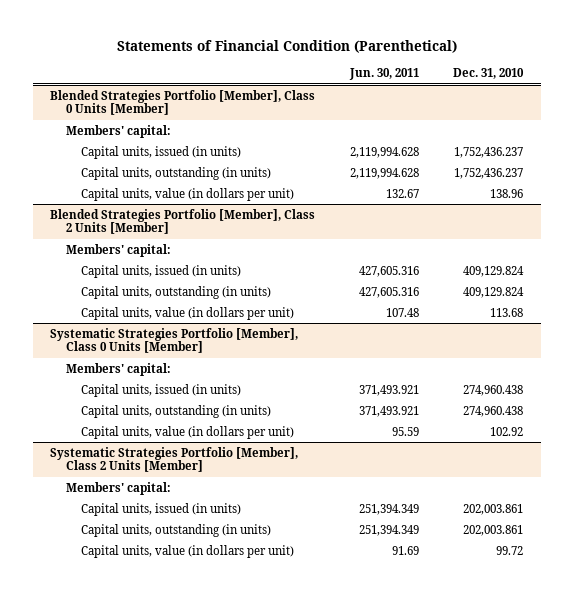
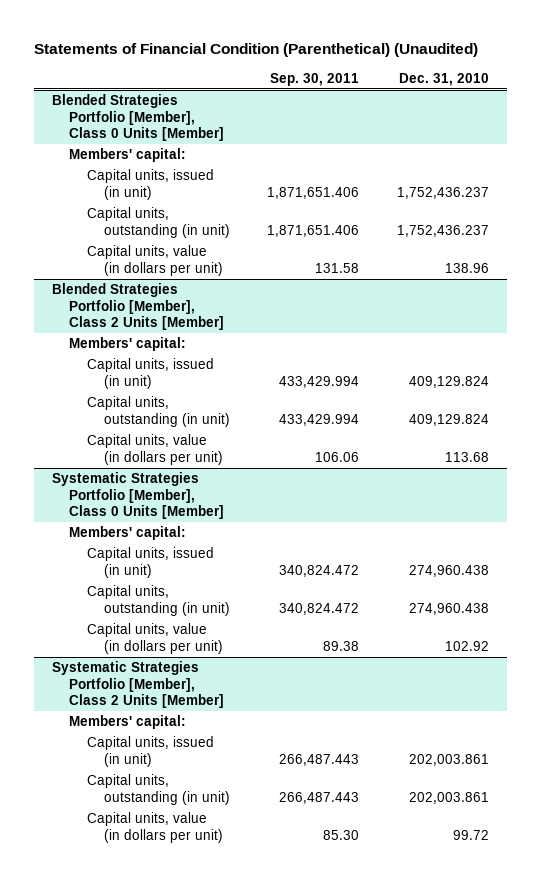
[116,40,457,54] Statements of Financial Condition (Parenthetical) -> [33,43,478,58] Statements of Financial Condition (Parenthetical) (Unaudited)
[348,68,419,81] Jun. 30, 2011 -> none
none -> [270,72,360,86] Sep. 30, 2011
[81,145,242,159] Capital units, issued (in units) -> [86,169,214,200] Capital units, issued (in unit)
[81,166,272,180] Capital units, outstanding (in units) -> [86,207,230,238] Capital units, outstanding (in unit)
[81,264,242,278] Capital units, issued (in units) -> [86,358,214,389] Capital units, issued (in unit)
[81,285,272,299] Capital units, outstanding (in units) -> [86,396,230,427] Capital units, outstanding (in unit)
[81,383,242,397] Capital units, issued (in units) -> [86,547,214,578] Capital units, issued (in unit)
[81,404,272,418] Capital units, outstanding (in units) -> [86,585,230,616] Capital units, outstanding (in unit)
[81,502,242,516] Capital units, issued (in units) -> [86,736,214,767] Capital units, issued (in unit)
[81,523,272,537] Capital units, outstanding (in units) -> [86,774,230,805] Capital units, outstanding (in unit)

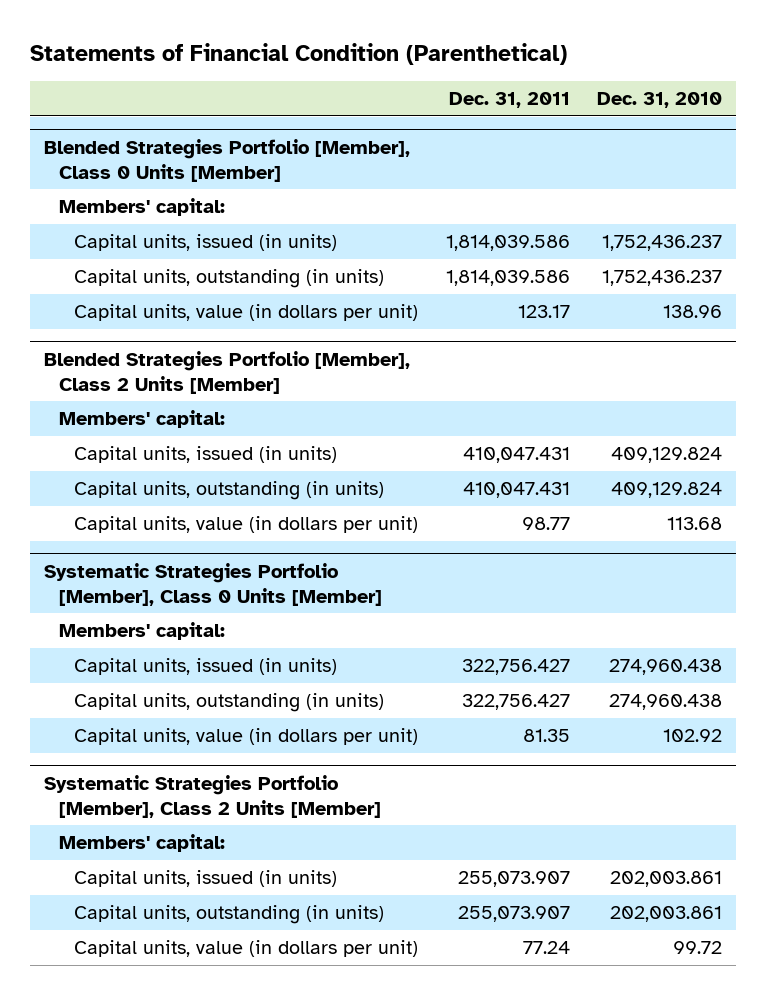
[33,43,478,58] Statements of Financial Condition (Parenthetical) (Unaudited) -> [29,42,567,65] Statements of Financial Condition (Parenthetical)
[270,72,360,86] Sep. 30, 2011 -> none
none -> [448,92,570,109] Dec. 31, 2011
[86,169,214,200] Capital units, issued (in unit) -> [73,234,337,252] Capital units, issued (in units)
[86,207,230,238] Capital units, outstanding (in unit) -> [73,269,384,289] Capital units, outstanding (in units)
[86,358,214,389] Capital units, issued (in unit) -> [73,446,337,464] Capital units, issued (in units)
[86,396,230,427] Capital units, outstanding (in unit) -> [73,481,384,501] Capital units, outstanding (in units)
[86,547,214,578] Capital units, issued (in unit) -> [73,658,337,676] Capital units, issued (in units)
[86,585,230,616] Capital units, outstanding (in unit) -> [73,693,384,713] Capital units, outstanding (in units)
[86,736,214,767] Capital units, issued (in unit) -> [73,870,337,888] Capital units, issued (in units)
[86,774,230,805] Capital units, outstanding (in unit) -> [73,905,384,925] Capital units, outstanding (in units)

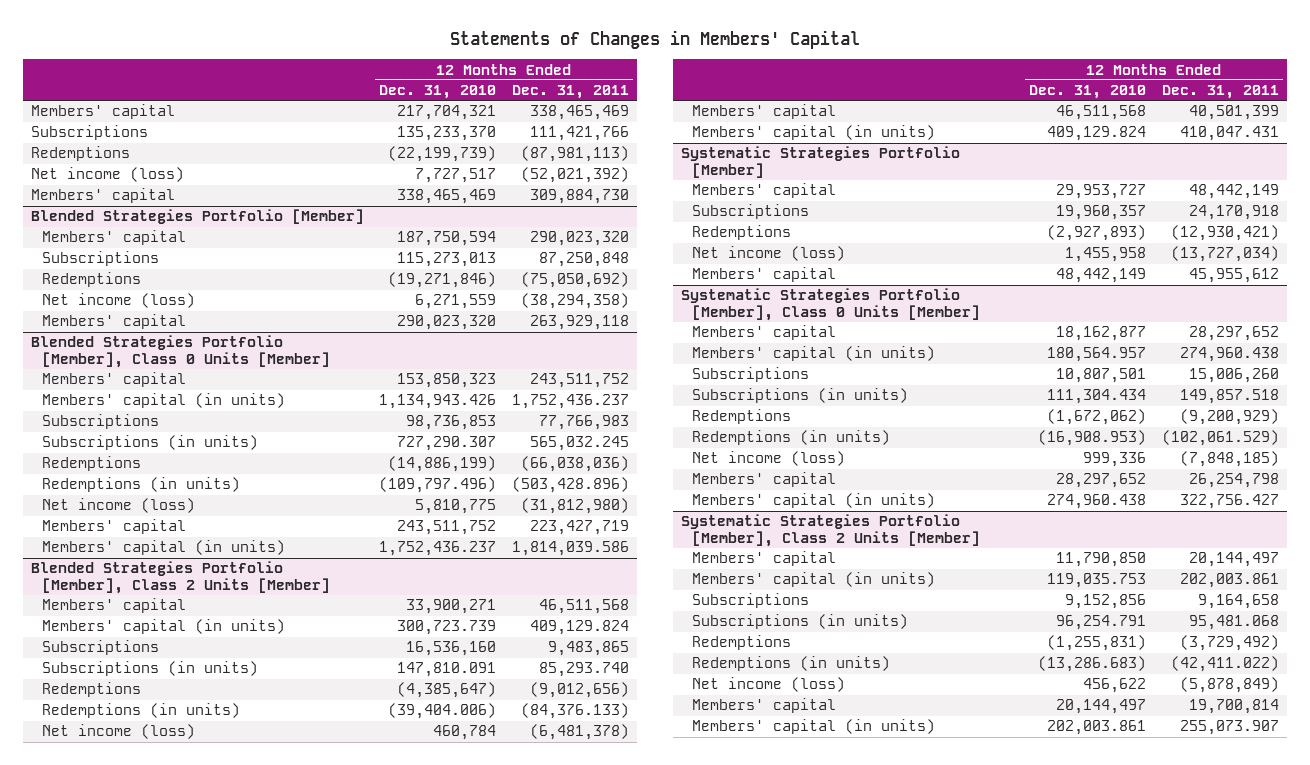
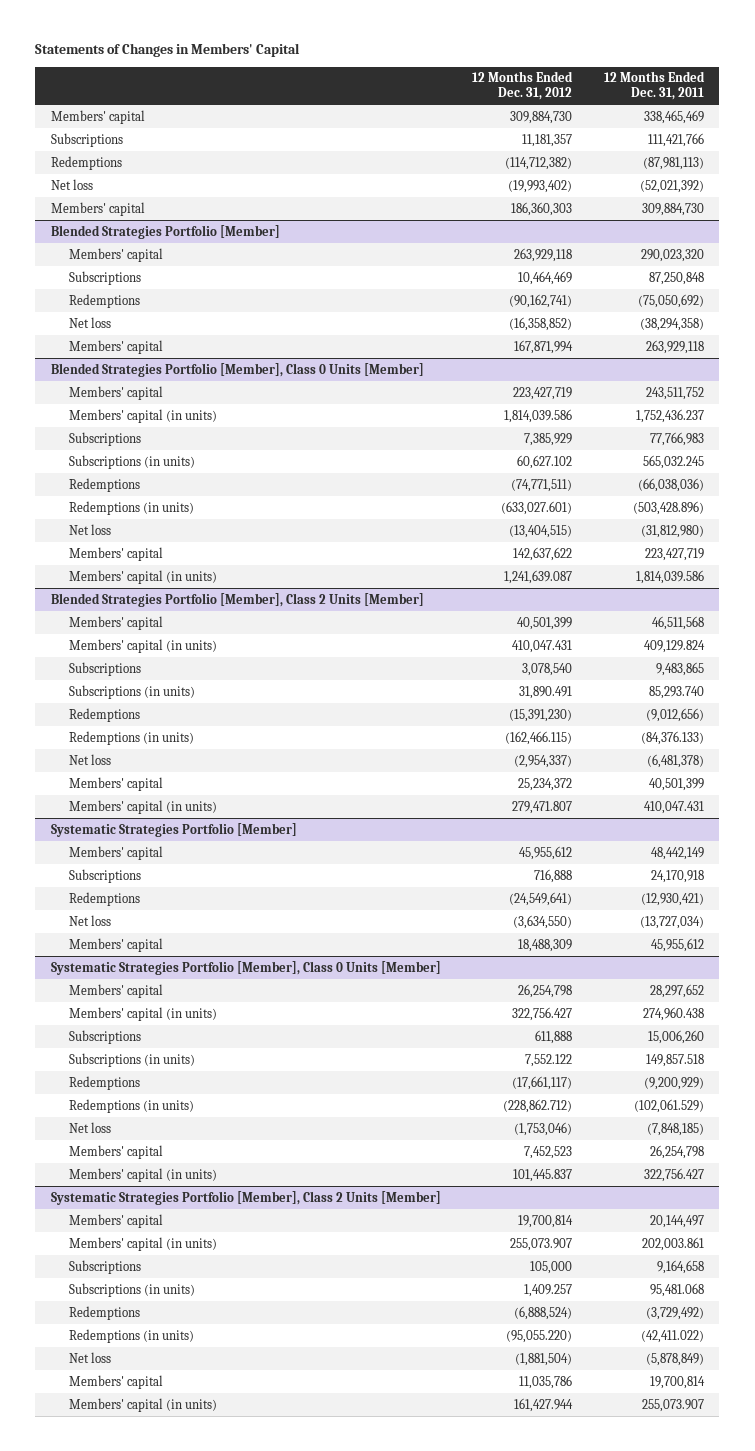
[379,85,497,100] Dec. 31, 2010 -> none
none -> [472,71,574,101] 12 Months Ended Dec. 31, 2012
[30,167,184,183] Net income (loss) -> [51,178,94,190] Net loss
[42,293,196,309] Net income (loss) -> [69,316,112,328] Net loss
[42,498,196,514] Net income (loss) -> [69,523,112,535] Net loss
[42,724,196,740] Net income (loss) -> [69,753,112,765] Net loss
[692,246,846,262] Net income (loss) -> [69,914,112,926] Net loss
[692,451,846,467] Net income (loss) -> [69,1121,112,1133] Net loss
[692,677,846,693] Net income (loss) -> [69,1351,112,1363] Net loss

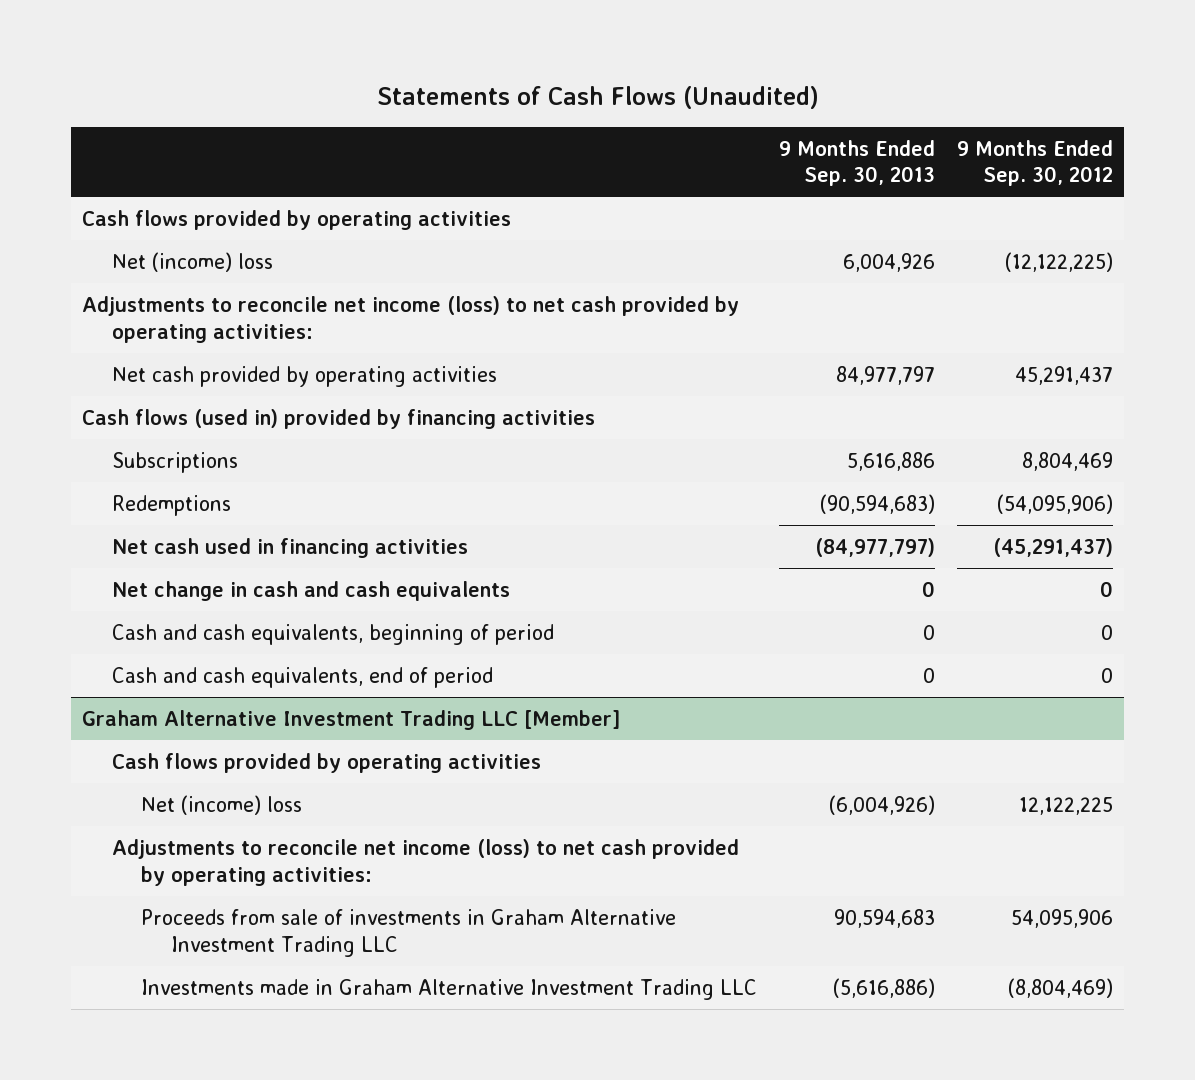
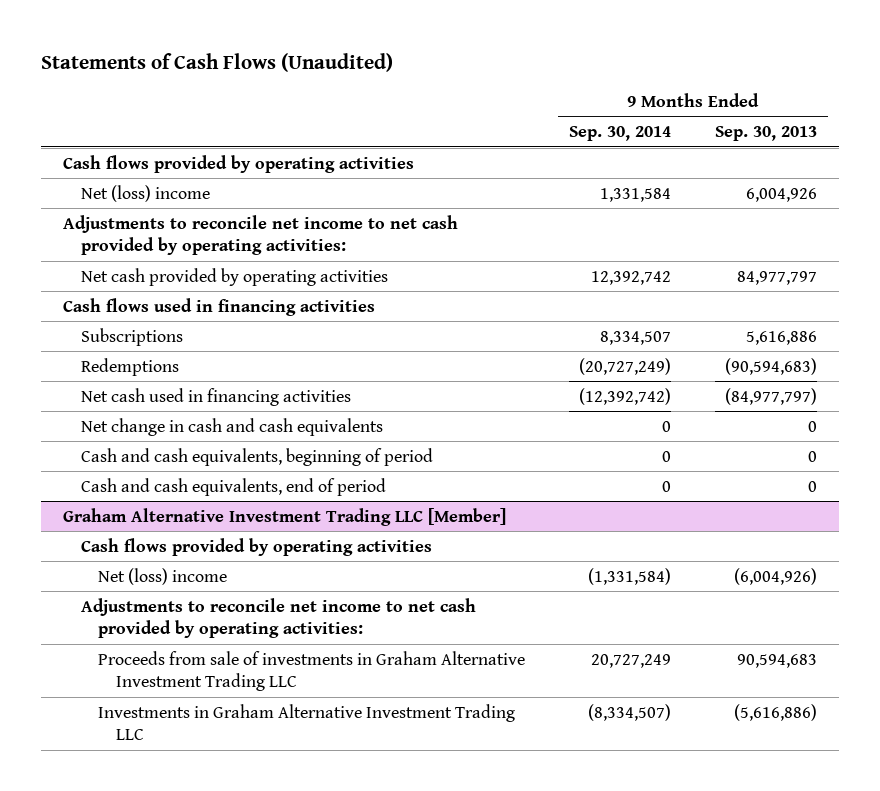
[957,139,1114,187] 9 Months Ended Sep. 30, 2012 -> none
none -> [569,126,672,142] Sep. 30, 2014
[111,252,273,273] Net (income) loss -> [80,184,210,202] Net (loss) income
[82,296,740,343] Adjustments to reconcile net income (loss) to net cash provided by operating activities: -> [63,214,459,256] Adjustments to reconcile net income to net cash provided by operating activities:
[82,409,596,430] Cash flows (used in) provided by financing activities -> [63,297,376,316] Cash flows used in financing activities
[141,795,303,816] Net (income) loss -> [98,567,228,585] Net (loss) income
[111,839,739,886] Adjustments to reconcile net income (loss) to net cash provided by operating activities: -> [80,597,476,639] Adjustments to reconcile net income to net cash provided by operating activities:
[141,979,758,1001] Investments made in Graham Alternative Investment Trading LLC -> [98,703,516,741] Investments in Graham Alternative Investment Trading LLC

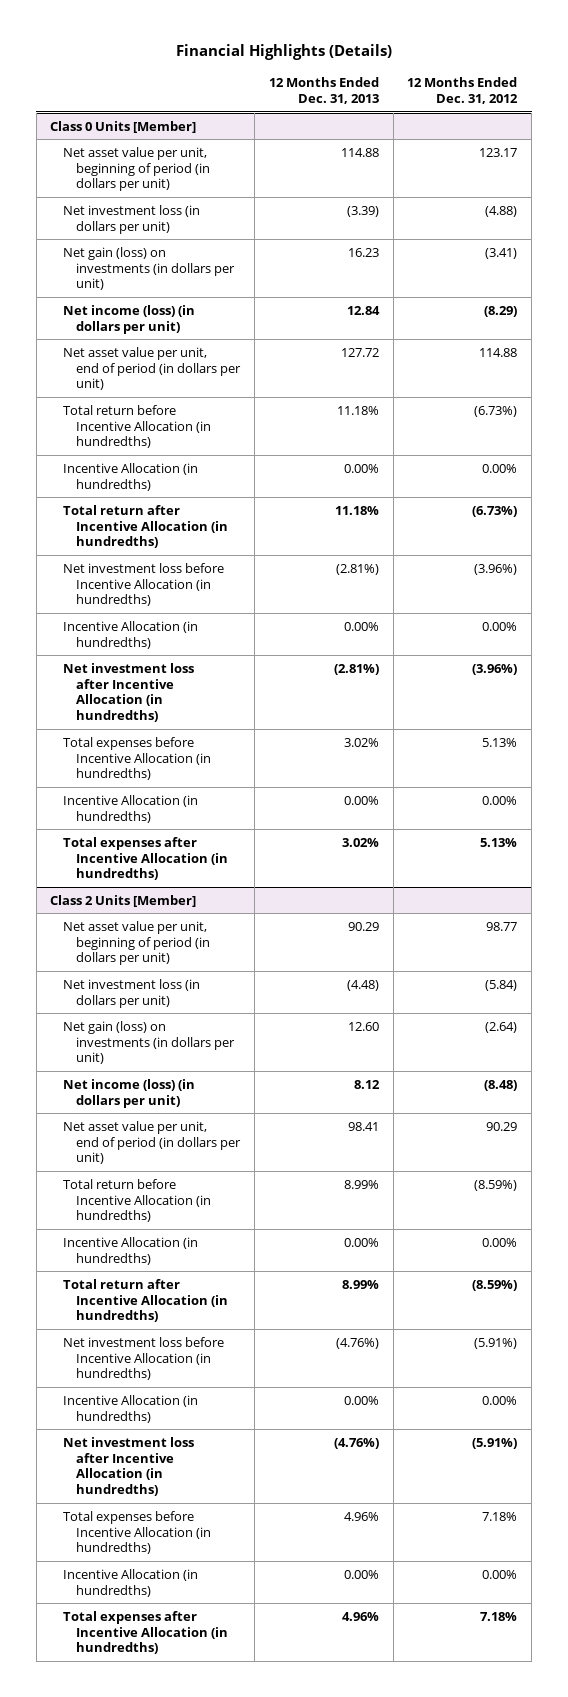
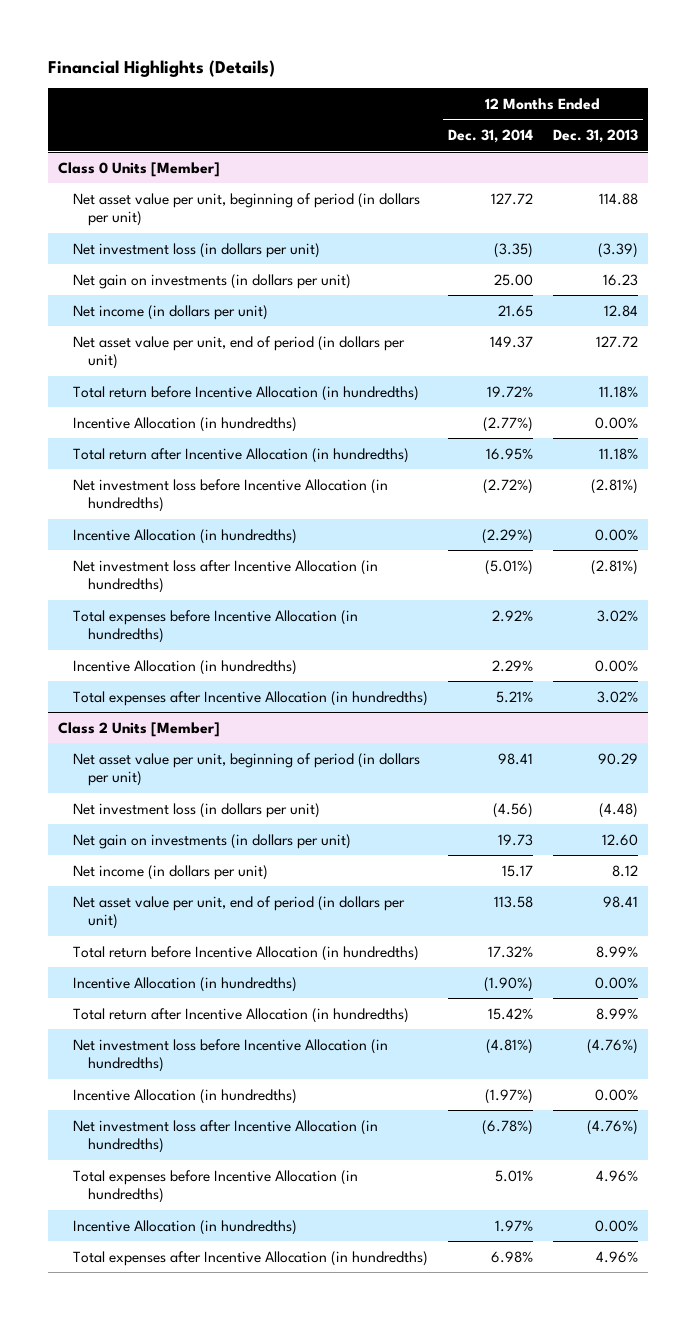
[407,77,519,105] 12 Months Ended Dec. 31, 2012 -> none
none -> [448,129,534,144] Dec. 31, 2014
[63,246,236,291] Net gain (loss) on investments (in dollars per unit) -> [73,273,352,289] Net gain on investments (in dollars per unit)
[63,304,196,334] Net income (loss) (in dollars per unit) -> [73,304,269,320] Net income (in dollars per unit)
[63,1020,236,1065] Net gain (loss) on investments (in dollars per unit) -> [73,833,352,849] Net gain on investments (in dollars per unit)
[63,1078,196,1108] Net income (loss) (in dollars per unit) -> [73,864,269,880] Net income (in dollars per unit)

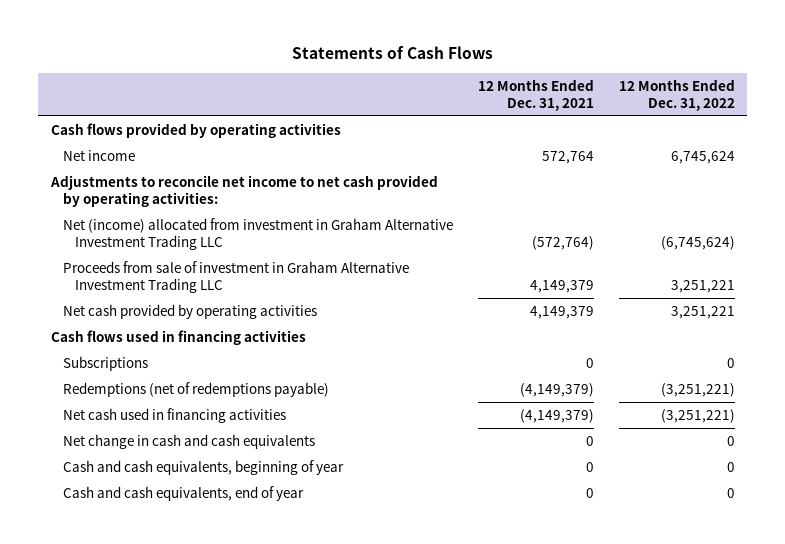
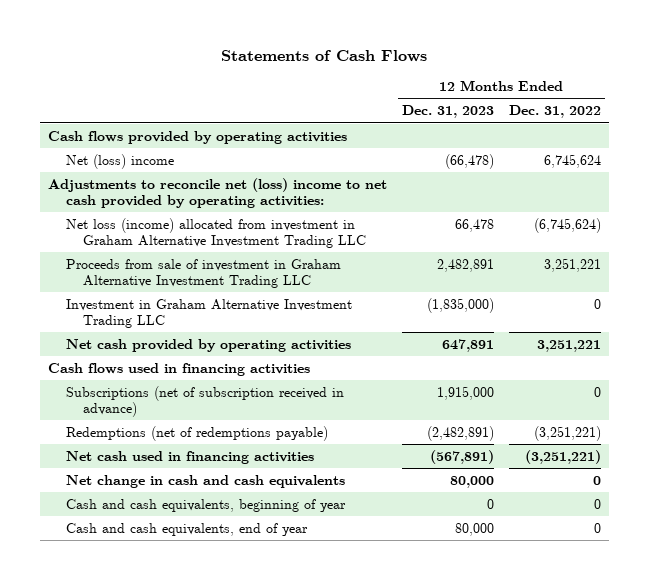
[477,78,594,112] 12 Months Ended Dec. 31, 2021 -> none
none -> [401,105,494,119] Dec. 31, 2023
[62,149,135,161] Net income -> [65,153,174,169] Net (loss) income
[49,174,438,207] Adjustments to reconcile net income to net cash provided by operating activities: -> [47,177,387,208] Adjustments to reconcile net (loss) income to net cash provided by operating activities:
[62,217,453,250] Net (income) allocated from investment in Graham Alternative Investment Trading LLC -> [65,217,367,248] Net loss (income) allocated from investment in Graham Alternative Investment Trading LLC
none -> [65,298,352,328] Investment in Graham Alternative Investment Trading LLC
[62,355,148,371] Subscriptions -> [65,385,344,417] Subscriptions (net of subscription received in advance)

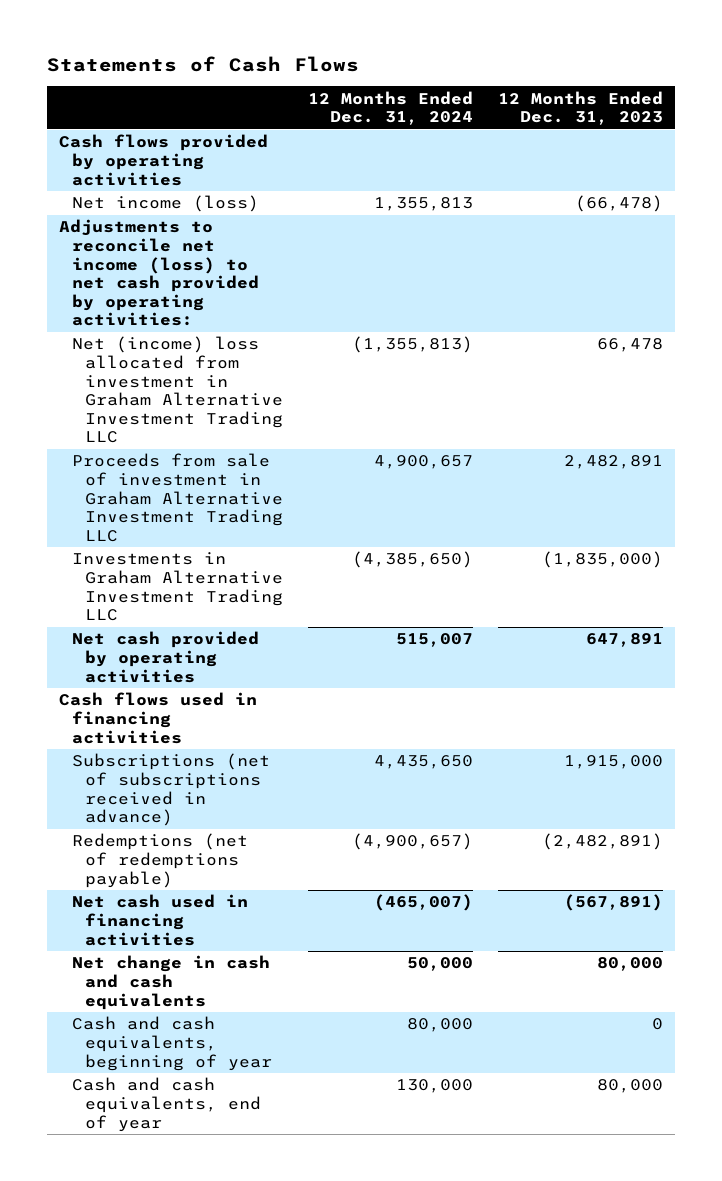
[509,105,602,119] Dec. 31, 2022 -> none
none -> [308,90,474,126] 12 Months Ended Dec. 31, 2024
[65,153,174,169] Net (loss) income -> [72,195,260,213] Net income (loss)
[47,177,387,208] Adjustments to reconcile net (loss) income to net cash provided by operating activities: -> [59,219,260,327] Adjustments to reconcile net income (loss) to net cash provided by operating activities:
[65,217,367,248] Net loss (income) allocated from investment in Graham Alternative Investment Trading LLC -> [72,336,284,444] Net (income) loss allocated from investment in Graham Alternative Investment Trading LLC
[65,298,352,328] Investment in Graham Alternative Investment Trading LLC -> [72,552,284,622] Investments in Graham Alternative Investment Trading LLC
[65,385,344,417] Subscriptions (net of subscription received in advance) -> [72,753,271,827] Subscriptions (net of subscriptions received in advance)

